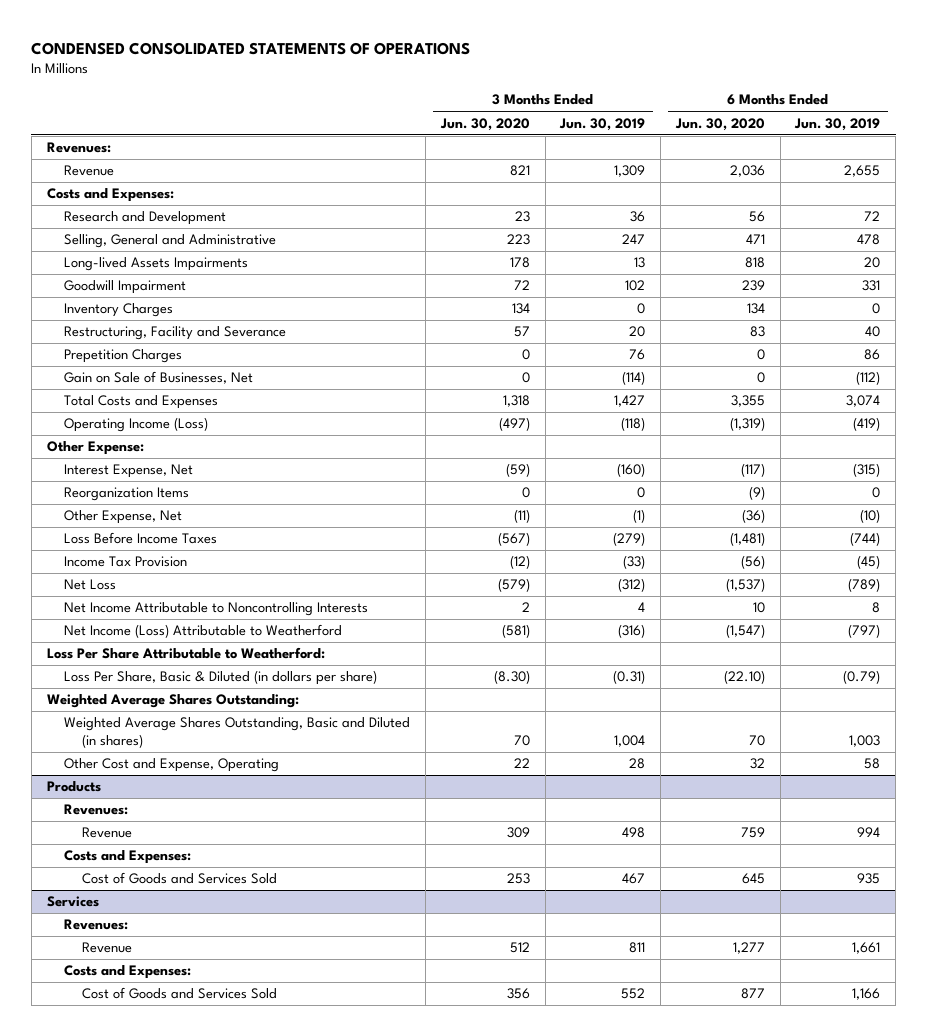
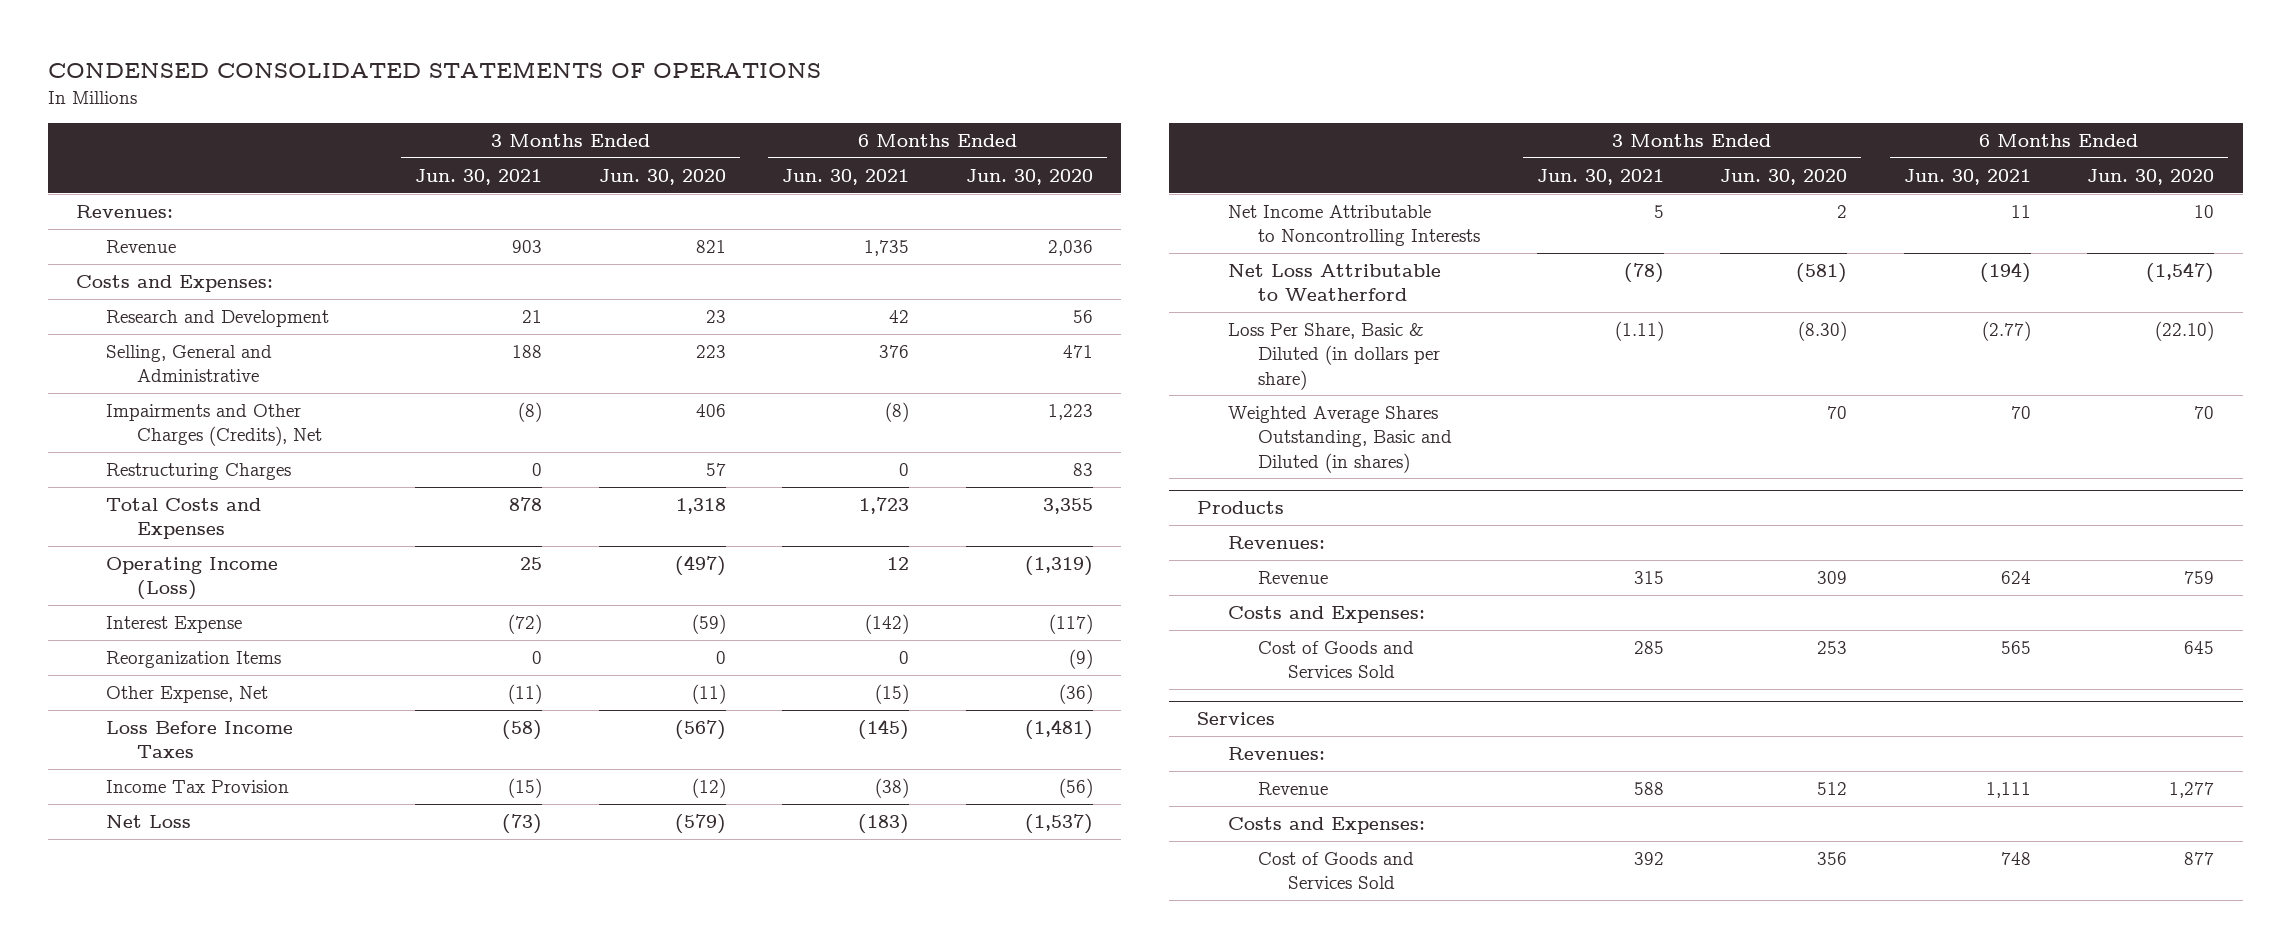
[559,117,646,131] Jun. 30, 2019 -> none
[794,117,881,131] Jun. 30, 2019 -> none
none -> [415,168,543,185] Jun. 30, 2021
none -> [782,168,910,185] Jun. 30, 2021
[64,257,249,272] Long-lived Assets Impairments -> none
[64,280,187,295] Goodwill Impairment -> none
[64,303,174,318] Inventory Charges -> none
[64,349,183,364] Prepetition Charges -> none
[64,371,254,385] Gain on Sale of Businesses, Net -> none
none -> [106,404,322,447] Impairments and Other Charges (Credits), Net
[64,326,287,341] Restructuring, Facility and Severance -> [106,463,292,481] Restructuring Charges
[46,441,144,456] Other Expense: -> none
[64,464,194,479] Interest Expense, Net -> [106,616,243,634] Interest Expense
[46,647,325,660] Loss Per Share Attributable to Weatherford: -> none
[64,624,343,639] Net Income (Loss) Attributable to Weatherford -> [1227,264,1441,302] Net Loss Attributable to Weatherford
[46,694,299,709] Weighted Average Shares Outstanding: -> none
[64,758,280,773] Other Cost and Expense, Operating -> none

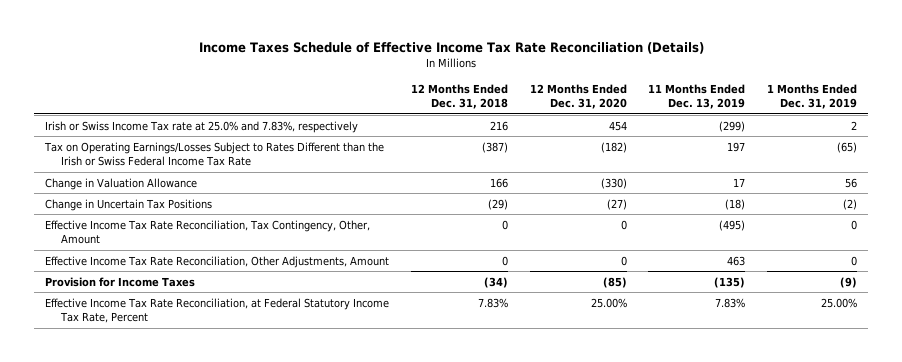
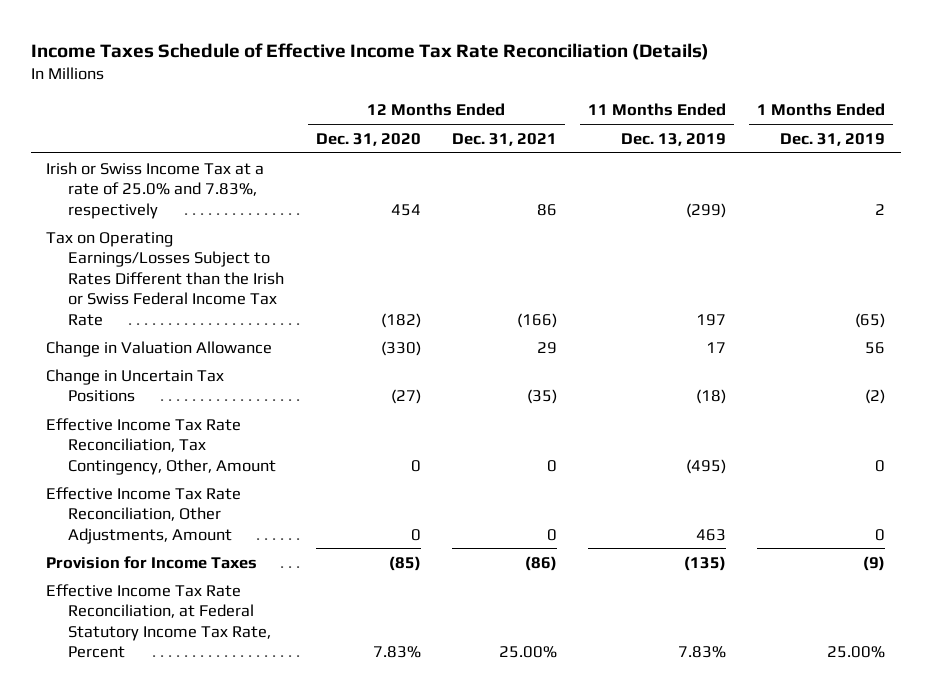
[410,83,508,110] 12 Months Ended Dec. 31, 2018 -> none
none -> [451,132,557,146] Dec. 31, 2021
[44,120,358,133] Irish or Swiss Income Tax rate at 25.0% and 7.83%, respectively -> [46,161,265,219] Irish or Swiss Income Tax at a rate of 25.0% and 7.83%, respectively
[590,297,627,308] 25.00% -> [372,646,421,659] 7.83%

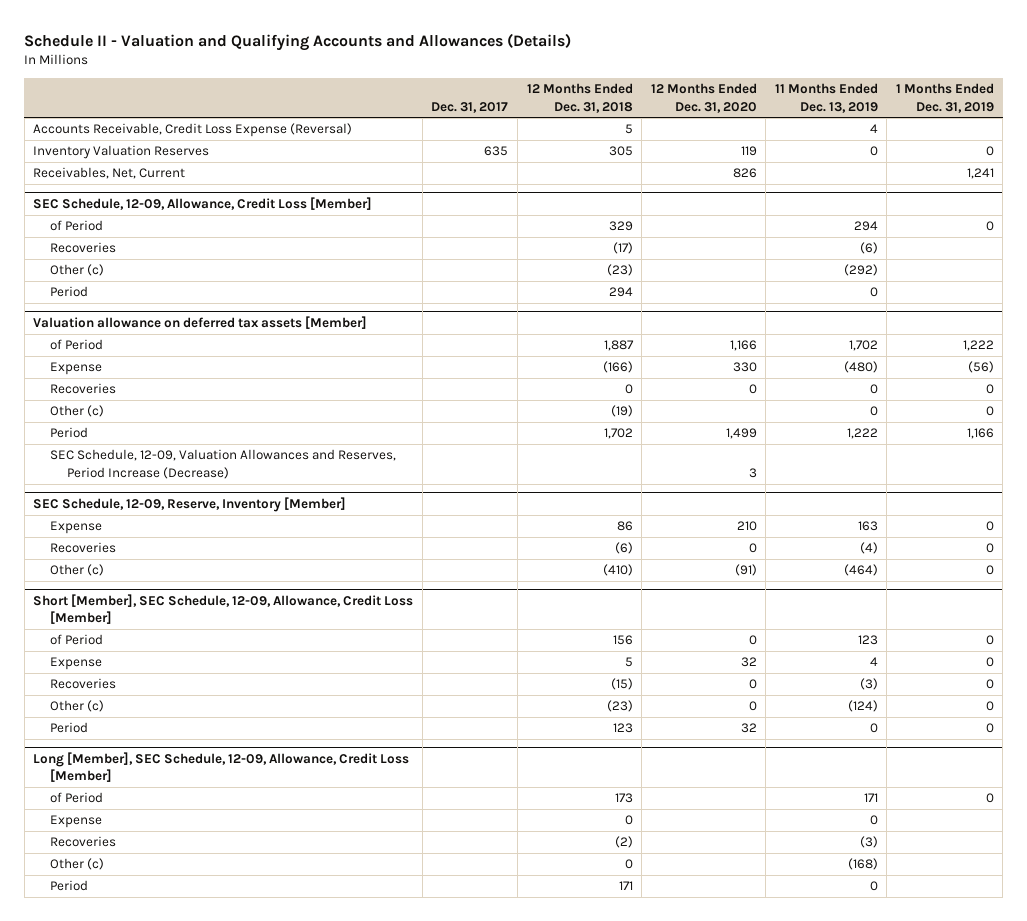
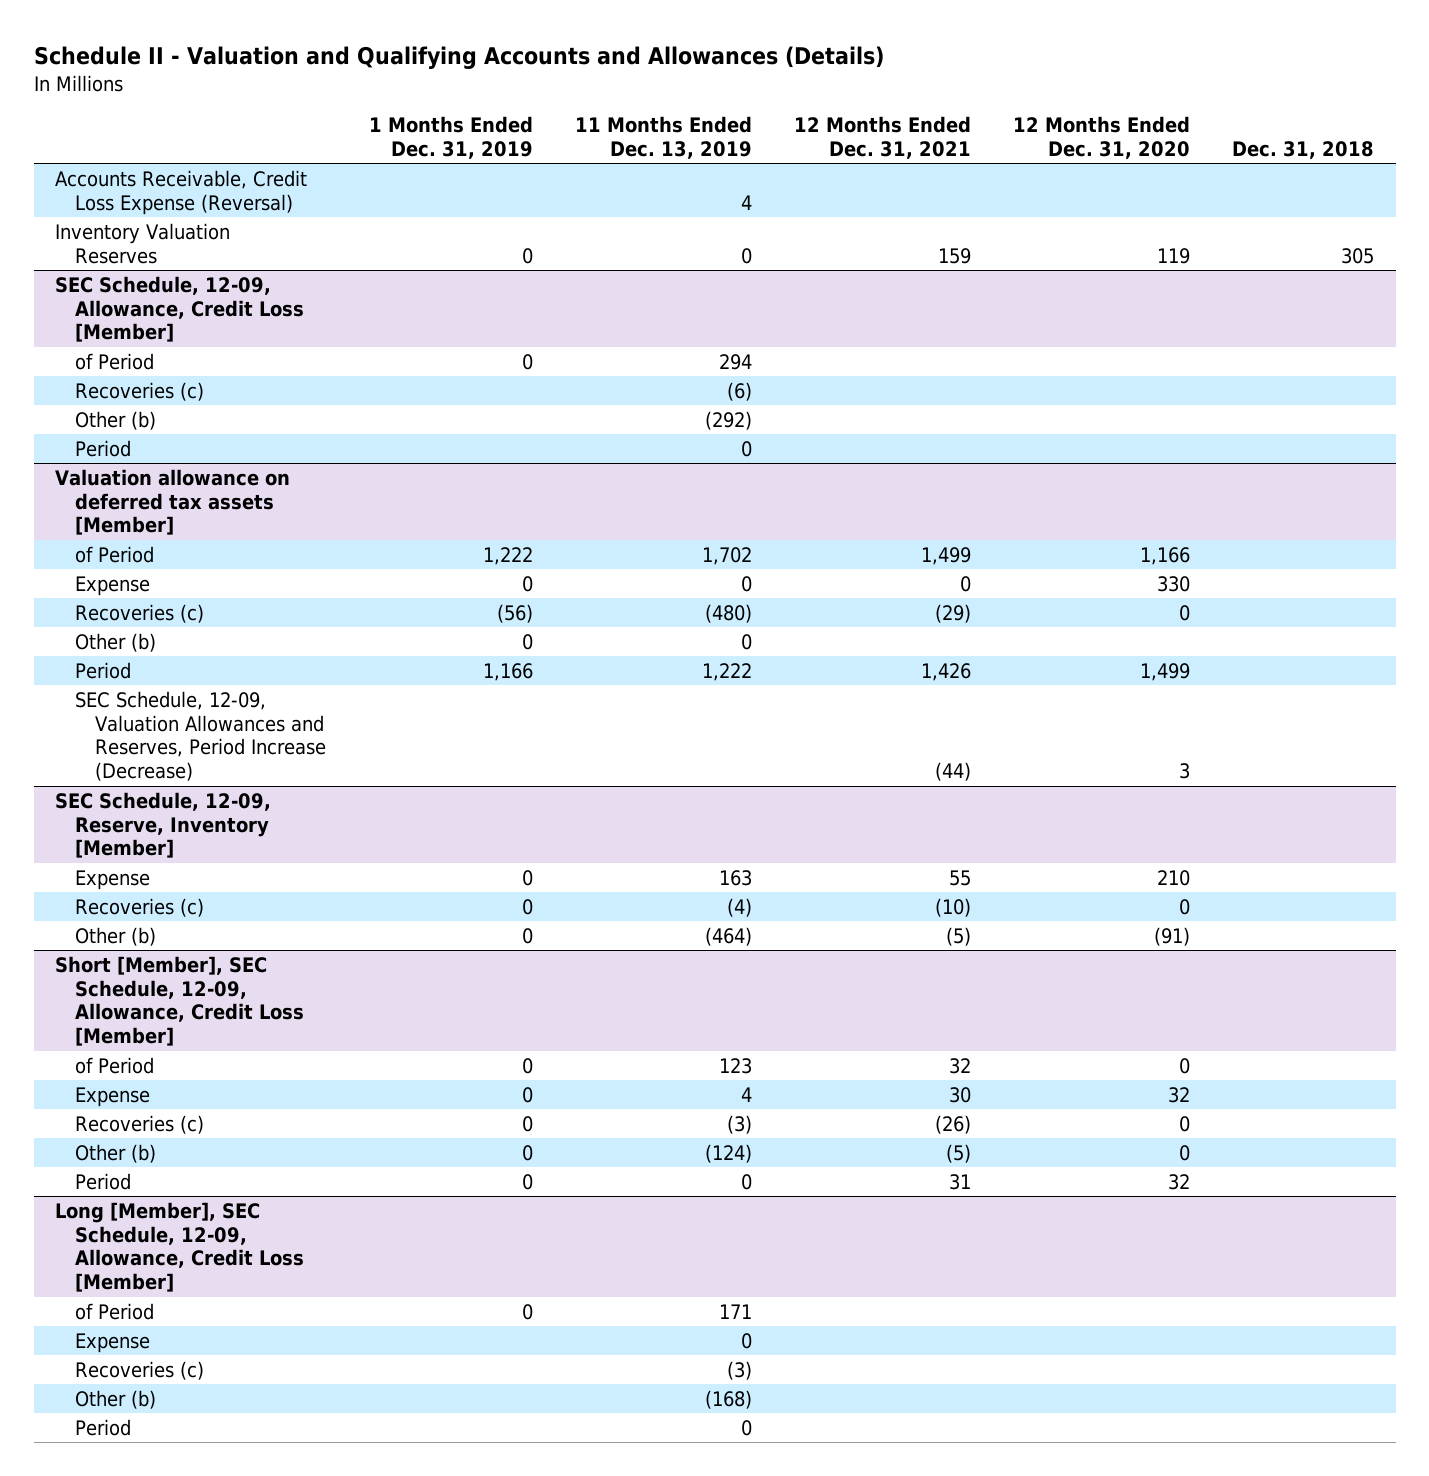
[431,101,509,113] Dec. 31, 2017 -> none
[526,83,633,113] 12 Months Ended Dec. 31, 2018 -> none
none -> [794,116,972,159] 12 Months Ended Dec. 31, 2021
none -> [1232,140,1375,159] Dec. 31, 2018
[33,167,186,180] Receivables, Net, Current -> none
[50,242,117,254] Recoveries -> [75,381,205,401] Recoveries (c)
[50,264,105,277] Other (c) -> [75,410,157,430] Other (b)
[843,361,878,374] (480) -> [740,575,752,592] 0
[967,361,994,374] (56) -> [521,575,533,592] 0
[50,383,117,395] Recoveries -> [75,603,205,623] Recoveries (c)
[869,384,878,395] 0 -> [704,603,752,623] (480)
[985,384,994,395] 0 -> [496,603,533,623] (56)
[50,405,105,418] Other (c) -> [75,632,157,652] Other (b)
[50,542,117,554] Recoveries -> [75,897,205,917] Recoveries (c)
[50,564,105,577] Other (c) -> [75,926,157,946] Other (b)
[50,678,117,690] Recoveries -> [75,1114,205,1134] Recoveries (c)
[50,700,105,713] Other (c) -> [75,1143,157,1163] Other (b)
[50,836,117,848] Recoveries -> [75,1360,205,1380] Recoveries (c)
[50,858,105,871] Other (c) -> [75,1389,157,1409] Other (b)

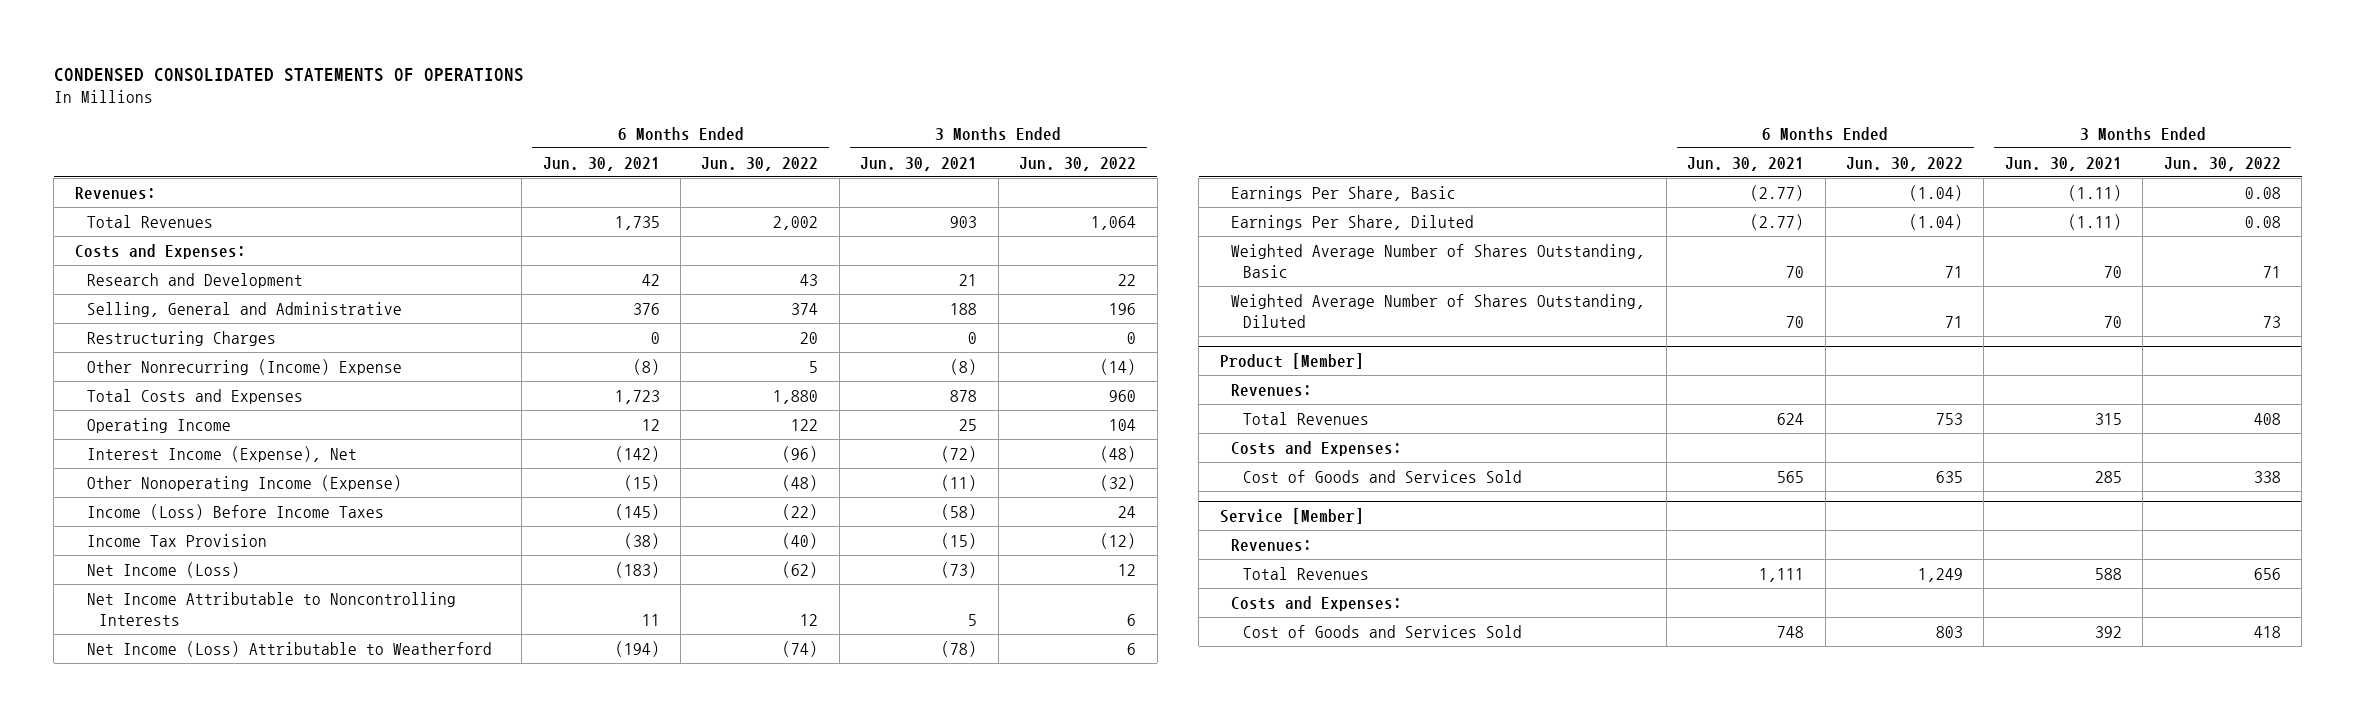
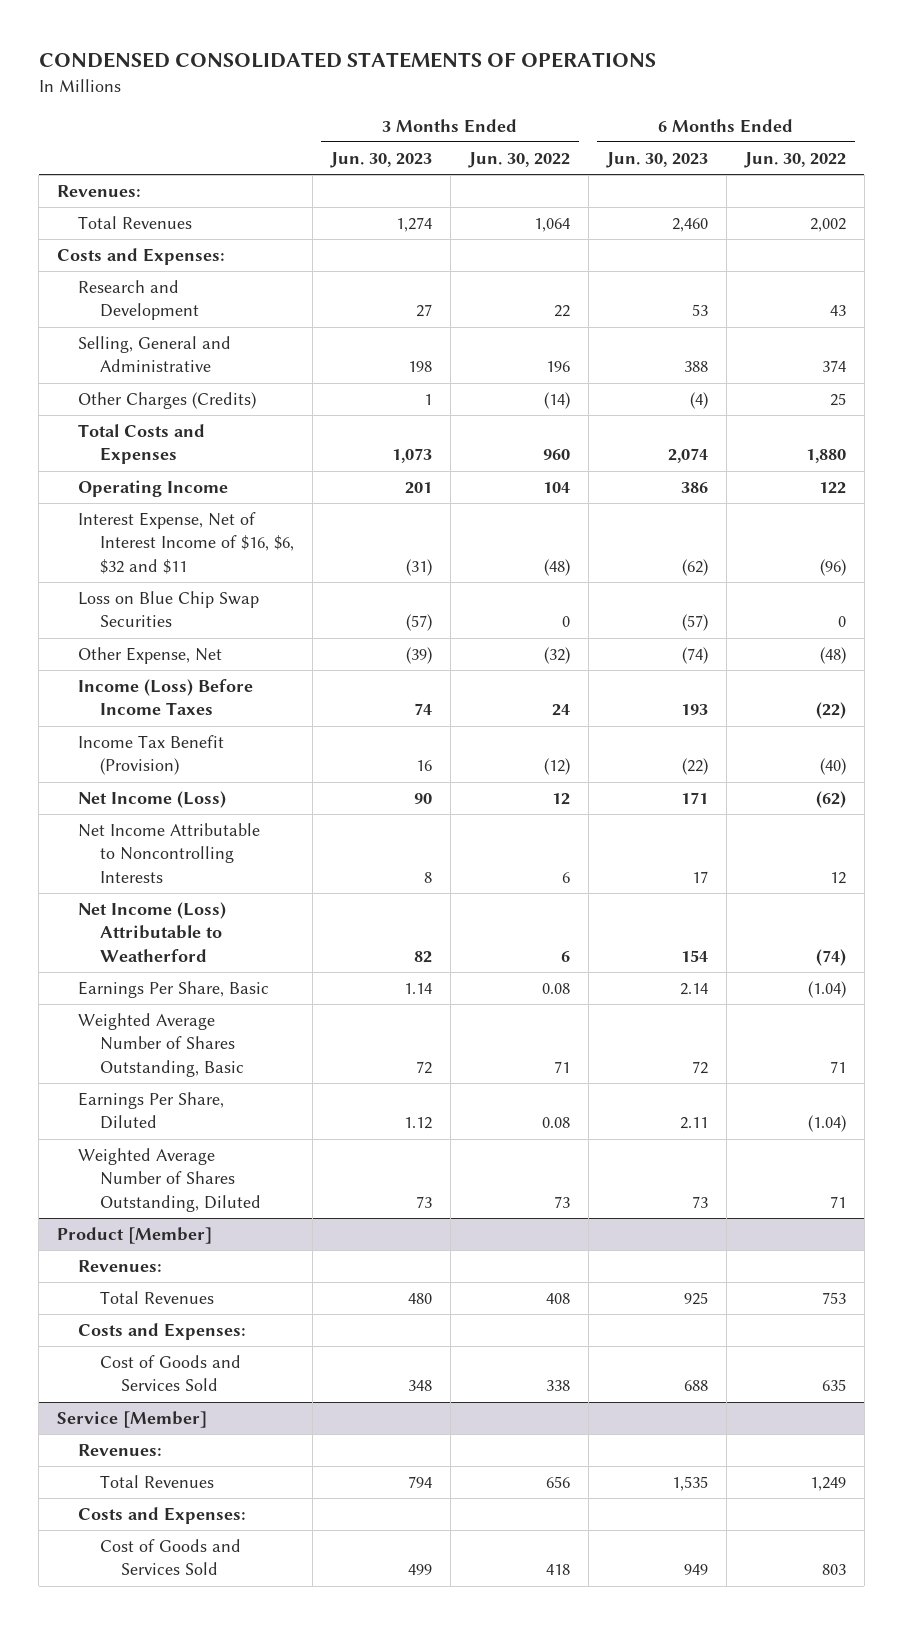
[542,156,660,171] Jun. 30, 2021 -> none
[860,156,978,171] Jun. 30, 2021 -> none
none -> [329,151,432,168] Jun. 30, 2023
none -> [605,151,708,168] Jun. 30, 2023
[86,330,276,346] Restructuring Charges -> none
[86,358,402,375] Other Nonrecurring (Income) Expense -> none
none -> [78,392,257,410] Other Charges (Credits)
[86,445,357,462] Interest Income (Expense), Net -> [78,512,294,574] Interest Expense, Net of Interest Income of $16, $6, $32 and $11
none -> [78,591,260,628] Loss on Blue Chip Swap Securities
[86,474,402,491] Other Nonoperating Income (Expense) -> [78,647,223,665] Other Expense, Net
[86,533,267,547] Income Tax Provision -> [78,735,225,776] Income Tax Benefit (Provision)
[1231,214,1475,230] Earnings Per Share, Diluted -> [78,1092,225,1130] Earnings Per Share, Diluted

